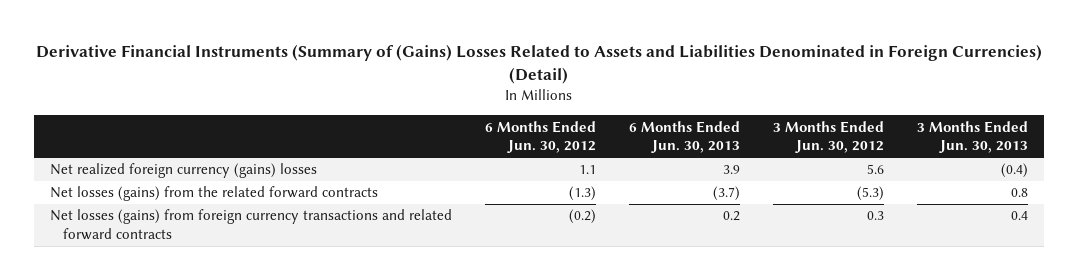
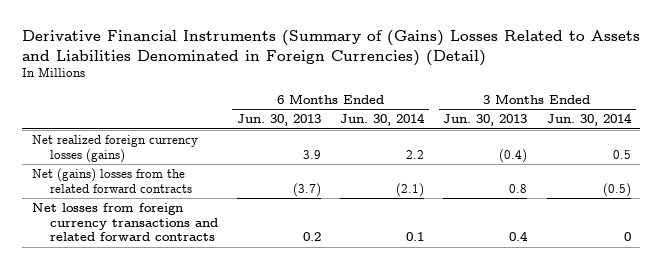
[485,120,597,154] 6 Months Ended Jun. 30, 2012 -> none
[772,120,884,154] 3 Months Ended Jun. 30, 2012 -> none
none -> [340,113,426,127] Jun. 30, 2014
none -> [546,113,632,127] Jun. 30, 2014
[50,163,318,179] Net realized foreign currency (gains) losses -> [31,135,198,163] Net realized foreign currency losses (gains)
[50,186,379,202] Net losses (gains) from the related forward contracts -> [31,168,192,193] Net (gains) losses from the related forward contracts
[50,209,453,241] Net losses (gains) from foreign currency transactions and related forward contracts -> [31,203,218,242] Net losses from foreign currency transactions and related forward contracts

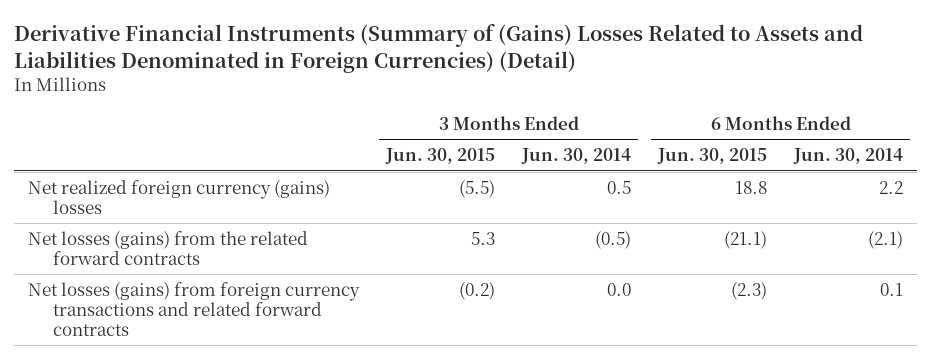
[237,114,322,127] Jun. 30, 2013 -> none
[443,114,528,127] Jun. 30, 2013 -> none
none -> [385,148,496,165] Jun. 30, 2015
none -> [657,148,768,165] Jun. 30, 2015
[31,135,198,163] Net realized foreign currency losses (gains) -> [27,179,330,214] Net realized foreign currency (gains) losses
[31,168,192,193] Net (gains) losses from the related forward contracts -> [27,230,308,265] Net losses (gains) from the related forward contracts
[31,203,218,242] Net losses from foreign currency transactions and related forward contracts -> [27,281,360,336] Net losses (gains) from foreign currency transactions and related forward contracts
[623,232,631,242] 0 -> [607,282,632,296] 0.0

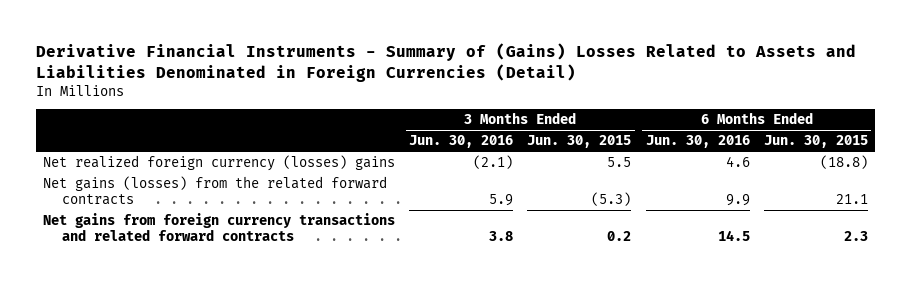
[14,24,864,73] Derivative Financial Instruments (Summary of (Gains) Losses Related to Assets and Liabilities Denominated in Foreign Currencies) (Detail) -> [35,42,856,82] Derivative Financial Instruments - Summary of (Gains) Losses Related to Assets and Liabilities Denominated in Foreign Currencies (Detail)
[521,148,632,165] Jun. 30, 2014 -> none
[793,148,904,165] Jun. 30, 2014 -> none
none -> [409,135,514,149] Jun. 30, 2016
none -> [645,135,750,149] Jun. 30, 2016
[27,179,330,214] Net realized foreign currency (gains) losses -> [43,155,396,172] Net realized foreign currency (losses) gains
[459,179,496,198] (5.5) -> [607,157,632,168] 5.5
[735,180,768,194] 18.8 -> [819,155,868,170] (18.8)
[27,230,308,265] Net losses (gains) from the related forward contracts -> [43,176,388,206] Net gains (losses) from the related forward contracts
[471,231,496,245] 5.3 -> [591,192,632,207] (5.3)
[724,230,768,249] (21.1) -> [835,194,868,205] 21.1
[27,281,360,336] Net losses (gains) from foreign currency transactions and related forward contracts -> [43,213,396,242] Net gains from foreign currency transactions and related forward contracts
[459,281,496,300] (0.2) -> [607,231,632,242] 0.2
[731,281,768,300] (2.3) -> [843,231,868,242] 2.3

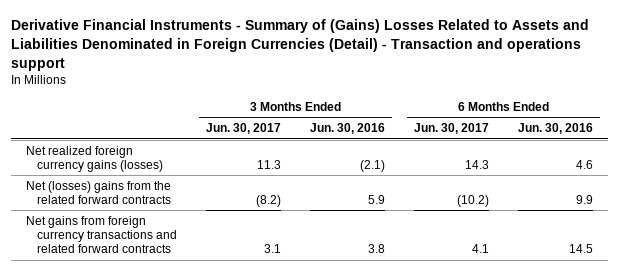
[35,42,856,82] Derivative Financial Instruments - Summary of (Gains) Losses Related to Assets and Liabilities Denominated in Foreign Currencies (Detail) -> [11,19,590,71] Derivative Financial Instruments - Summary of (Gains) Losses Related to Assets and Liabilities Denominated in Foreign Currencies (Detail) - Transaction and operations support
[527,135,632,149] Jun. 30, 2015 -> none
[763,135,868,149] Jun. 30, 2015 -> none
none -> [206,123,282,135] Jun. 30, 2017
none -> [414,123,490,135] Jun. 30, 2017
[43,155,396,172] Net realized foreign currency (losses) gains -> [25,145,164,173] Net realized foreign currency gains (losses)
[43,176,388,206] Net gains (losses) from the related forward contracts -> [25,180,172,205] Net (losses) gains from the related forward contracts

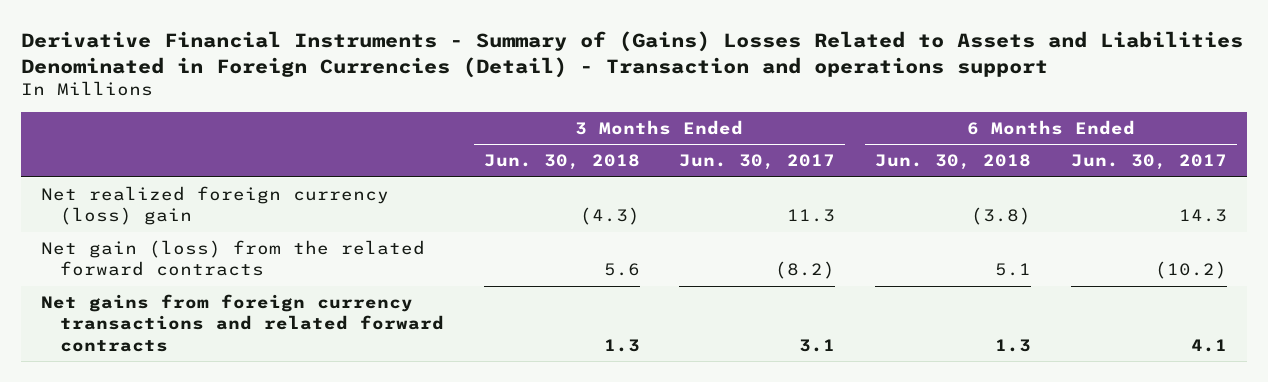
[310,123,386,135] Jun. 30, 2016 -> none
[518,123,594,135] Jun. 30, 2016 -> none
none -> [483,154,640,171] Jun. 30, 2018
none -> [875,154,1032,171] Jun. 30, 2018
[25,145,164,173] Net realized foreign currency gains (losses) -> [40,185,389,226] Net realized foreign currency (loss) gain
[25,180,172,205] Net (losses) gains from the related forward contracts -> [40,239,425,277] Net gain (loss) from the related forward contracts

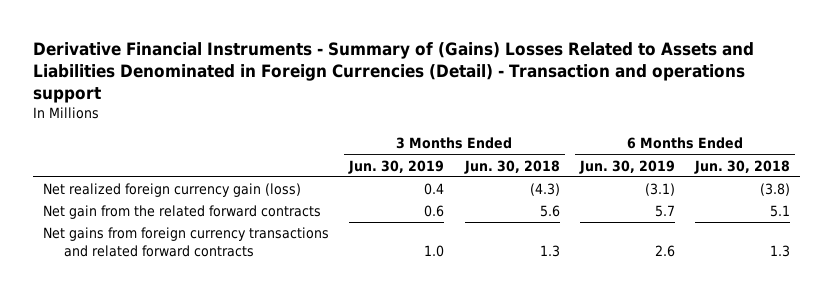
[679,154,836,171] Jun. 30, 2017 -> none
[1071,154,1228,171] Jun. 30, 2017 -> none
none -> [348,159,445,174] Jun. 30, 2019
none -> [578,159,675,174] Jun. 30, 2019
[40,185,389,226] Net realized foreign currency (loss) gain -> [43,183,302,198] Net realized foreign currency gain (loss)
[40,239,425,277] Net gain (loss) from the related forward contracts -> [43,205,322,220] Net gain from the related forward contracts

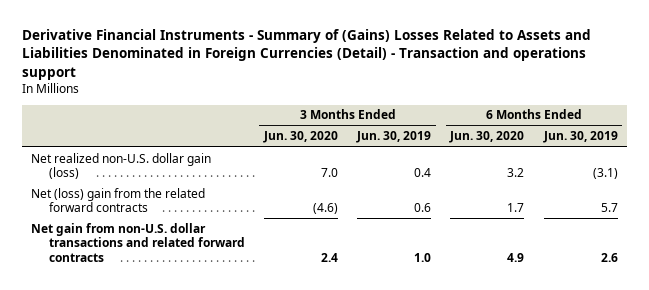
[463,159,560,174] Jun. 30, 2018 -> none
[694,159,791,174] Jun. 30, 2018 -> none
none -> [263,131,339,144] Jun. 30, 2020
none -> [449,131,525,144] Jun. 30, 2020
[43,183,302,198] Net realized foreign currency gain (loss) -> [31,152,212,180] Net realized non-U.S. dollar gain (loss)
[43,205,322,220] Net gain from the related forward contracts -> [31,187,206,213] Net (loss) gain from the related forward contracts
[43,227,330,258] Net gains from foreign currency transactions and related forward contracts -> [31,222,246,262] Net gain from non-U.S. dollar transactions and related forward contracts

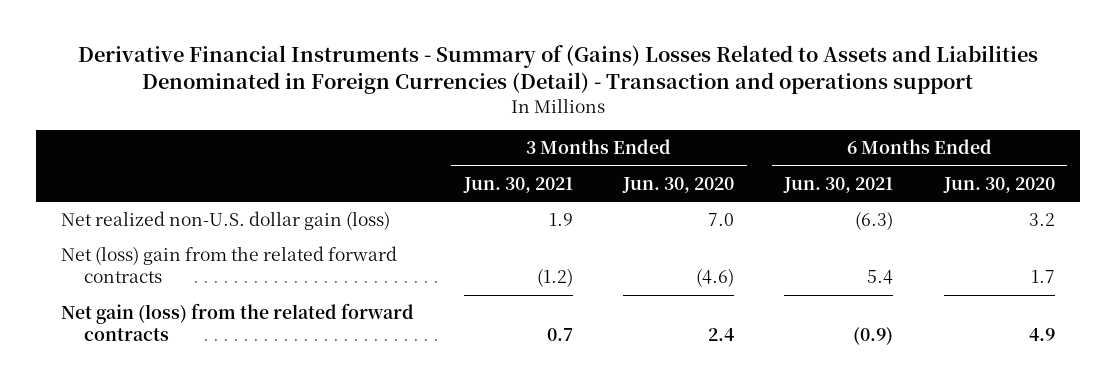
[356,131,432,144] Jun. 30, 2019 -> none
[542,131,618,144] Jun. 30, 2019 -> none
none -> [462,176,573,193] Jun. 30, 2021
none -> [783,176,894,193] Jun. 30, 2021
[31,222,246,262] Net gain from non-U.S. dollar transactions and related forward contracts -> [60,303,414,342] Net gain (loss) from the related forward contracts

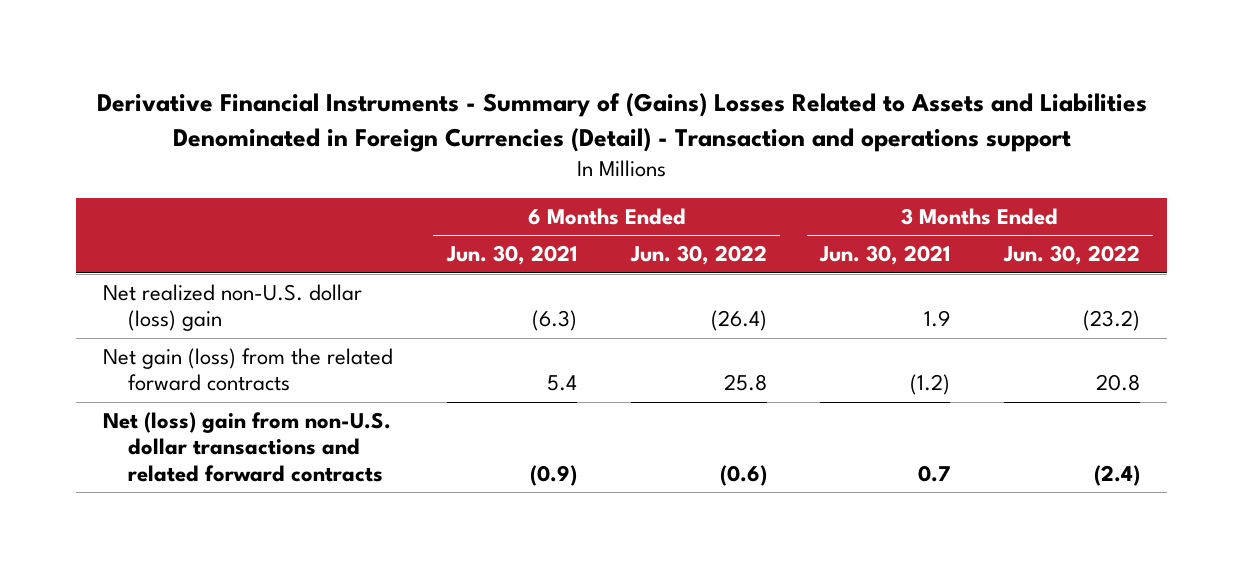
[622,176,735,193] Jun. 30, 2020 -> none
[942,176,1055,193] Jun. 30, 2020 -> none
none -> [629,245,767,266] Jun. 30, 2022
none -> [1003,245,1141,266] Jun. 30, 2022
[60,211,390,231] Net realized non-U.S. dollar gain (loss) -> [103,284,363,332] Net realized non-U.S. dollar (loss) gain
[60,246,397,284] Net (loss) gain from the related forward contracts -> [103,348,394,392] Net gain (loss) from the related forward contracts
[60,303,414,342] Net gain (loss) from the related forward contracts -> [103,412,392,482] Net (loss) gain from non-U.S. dollar transactions and related forward contracts

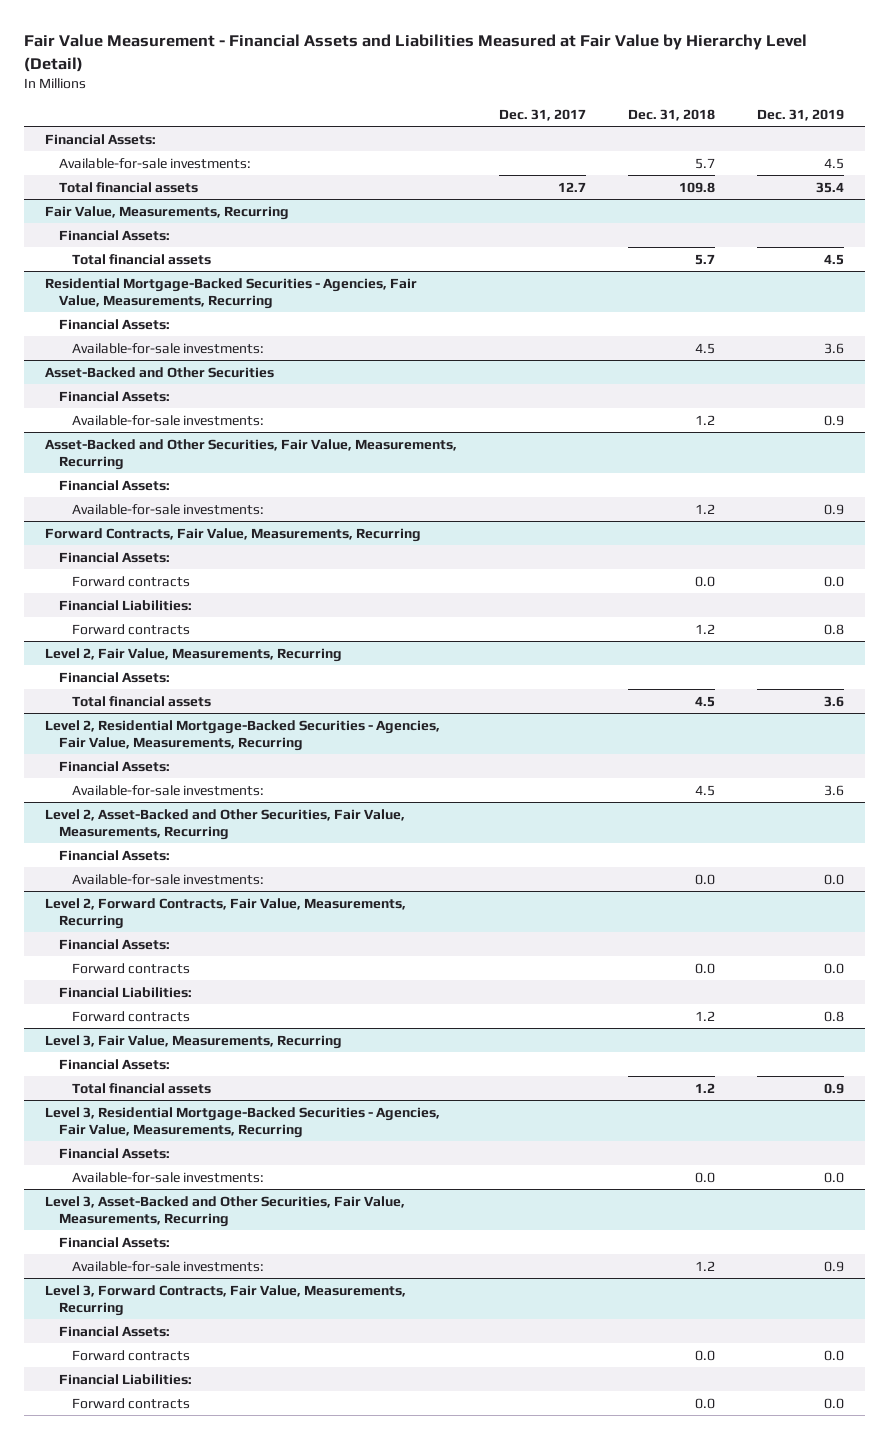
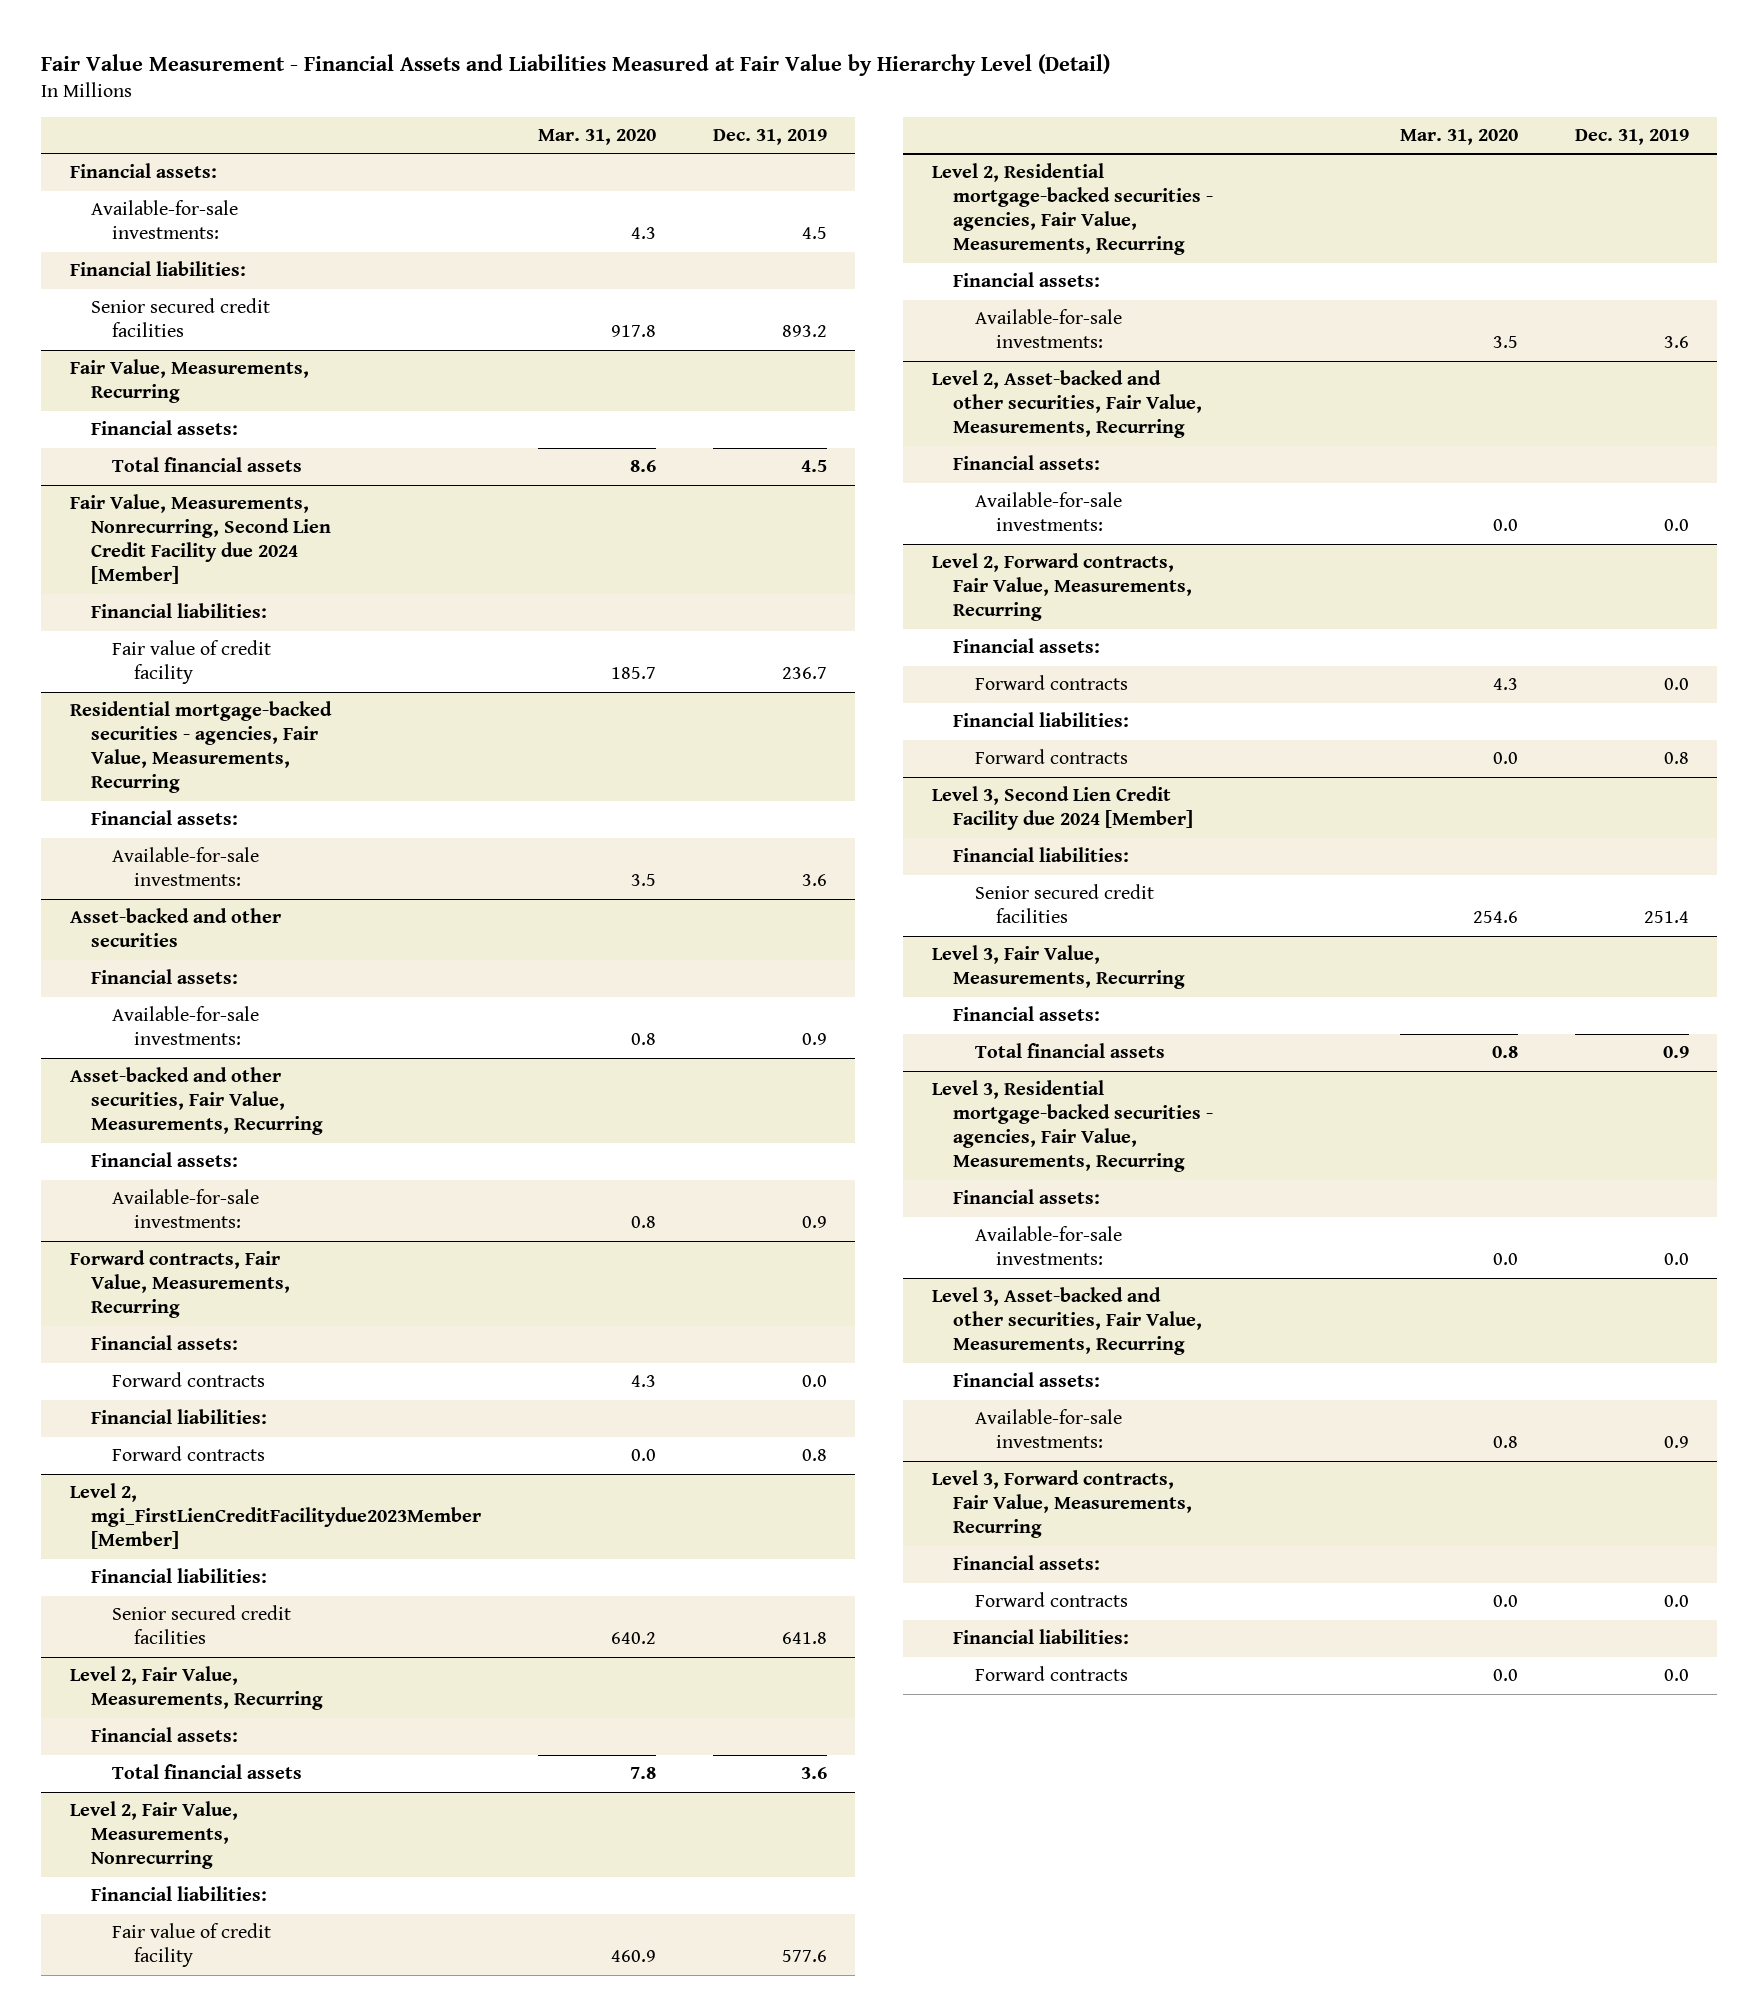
[499,108,587,121] Dec. 31, 2017 -> none
[627,108,715,121] Dec. 31, 2018 -> none
none -> [537,128,656,145] Mar. 31, 2020
[45,133,157,145] Financial Assets: -> [69,163,217,179] Financial assets:
[58,181,198,193] Total financial assets -> none
none -> [69,261,246,277] Financial liabilities:
none -> [91,298,271,338] Senior secured credit facilities
[58,229,170,241] Financial Assets: -> [91,420,239,436] Financial assets:
none -> [69,494,332,585] Fair Value, Measurements, Nonrecurring, Second Lien Credit Facility due 2024 [Member]
none -> [91,603,268,619] Financial liabilities:
none -> [112,640,272,685] Fair value of credit facility
[45,277,418,309] Residential Mortgage-Backed Securities - Agencies, Fair Value, Measurements, Recurring -> [69,701,332,794] Residential mortgage-backed securities - agencies, Fair Value, Measurements, Recurring
[58,318,170,330] Financial Assets: -> [91,810,239,826] Financial assets:
[45,366,275,378] Asset-Backed and Other Securities -> [69,908,281,948] Asset-backed and other securities
[58,390,170,402] Financial Assets: -> [91,969,239,985] Financial assets:
[45,438,458,470] Asset-Backed and Other Securities, Fair Value, Measurements, Recurring -> [69,1067,324,1136] Asset-backed and other securities, Fair Value, Measurements, Recurring
[58,479,170,491] Financial Assets: -> [91,1152,239,1168] Financial assets:
[45,527,422,542] Forward Contracts, Fair Value, Measurements, Recurring -> [69,1250,291,1319] Forward contracts, Fair Value, Measurements, Recurring
[58,551,170,563] Financial Assets: -> [91,1335,239,1351] Financial assets:
[58,599,192,611] Financial Liabilities: -> [91,1409,268,1425] Financial liabilities:
none -> [69,1483,482,1550] Level 2, mgi_FirstLienCreditFacilitydue2023Member [Member]
none -> [91,1568,268,1584] Financial liabilities:
none -> [112,1605,292,1645] Senior secured credit facilities
[58,671,170,683] Financial Assets: -> [91,1727,239,1743] Financial assets:
none -> [69,1801,238,1870] Level 2, Fair Value, Measurements, Nonrecurring
none -> [91,1886,268,1902] Financial liabilities:
none -> [112,1923,272,1968] Fair value of credit facility
[45,719,441,751] Level 2, Residential Mortgage-Backed Securities - Agencies, Fair Value, Measurements, Recurring -> [931,163,1214,256] Level 2, Residential mortgage-backed securities - agencies, Fair Value, Measurements, Recurring
[58,760,170,772] Financial Assets: -> [953,272,1101,288] Financial assets:
[45,808,406,840] Level 2, Asset-Backed and Other Securities, Fair Value, Measurements, Recurring -> [931,370,1203,439] Level 2, Asset-backed and other securities, Fair Value, Measurements, Recurring
[58,849,170,861] Financial Assets: -> [953,455,1101,471] Financial assets:
[45,897,407,929] Level 2, Forward Contracts, Fair Value, Measurements, Recurring -> [931,553,1193,622] Level 2, Forward contracts, Fair Value, Measurements, Recurring
[58,938,170,950] Financial Assets: -> [953,638,1101,654] Financial assets:
[58,986,192,998] Financial Liabilities: -> [953,712,1130,728] Financial liabilities:
none -> [931,786,1194,831] Level 3, Second Lien Credit Facility due 2024 [Member]
none -> [953,847,1130,863] Financial liabilities:
none -> [974,884,1154,924] Senior secured credit facilities
[58,1058,170,1070] Financial Assets: -> [953,1006,1101,1022] Financial assets:
[45,1106,441,1138] Level 3, Residential Mortgage-Backed Securities - Agencies, Fair Value, Measurements, Recurring -> [931,1080,1214,1173] Level 3, Residential mortgage-backed securities - agencies, Fair Value, Measurements, Recurring
[58,1147,170,1159] Financial Assets: -> [953,1189,1101,1205] Financial assets:
[45,1195,406,1227] Level 3, Asset-Backed and Other Securities, Fair Value, Measurements, Recurring -> [931,1287,1203,1356] Level 3, Asset-backed and other securities, Fair Value, Measurements, Recurring
[58,1236,170,1248] Financial Assets: -> [953,1372,1101,1388] Financial assets:
[45,1284,407,1316] Level 3, Forward Contracts, Fair Value, Measurements, Recurring -> [931,1470,1193,1539] Level 3, Forward contracts, Fair Value, Measurements, Recurring
[58,1325,170,1337] Financial Assets: -> [953,1555,1101,1571] Financial assets:
[58,1373,192,1385] Financial Liabilities: -> [953,1629,1130,1645] Financial liabilities:

